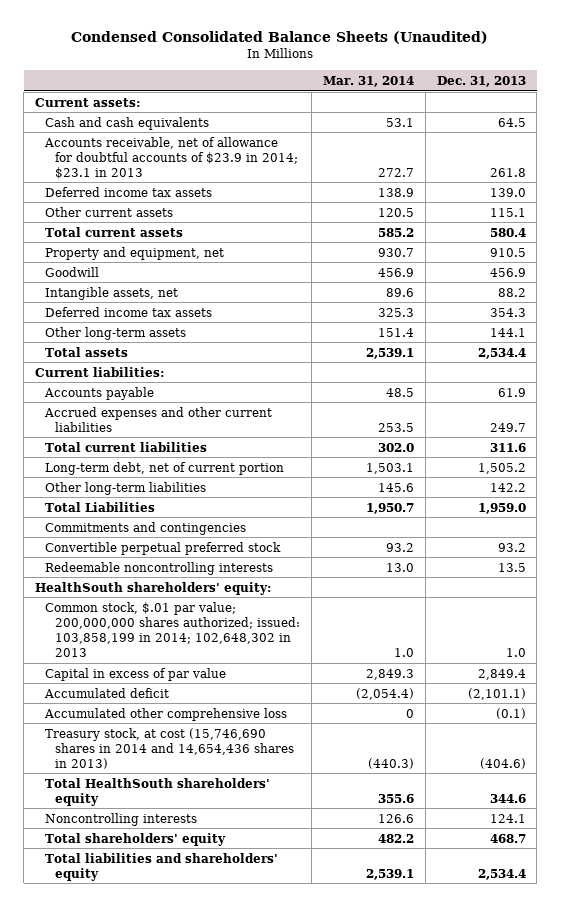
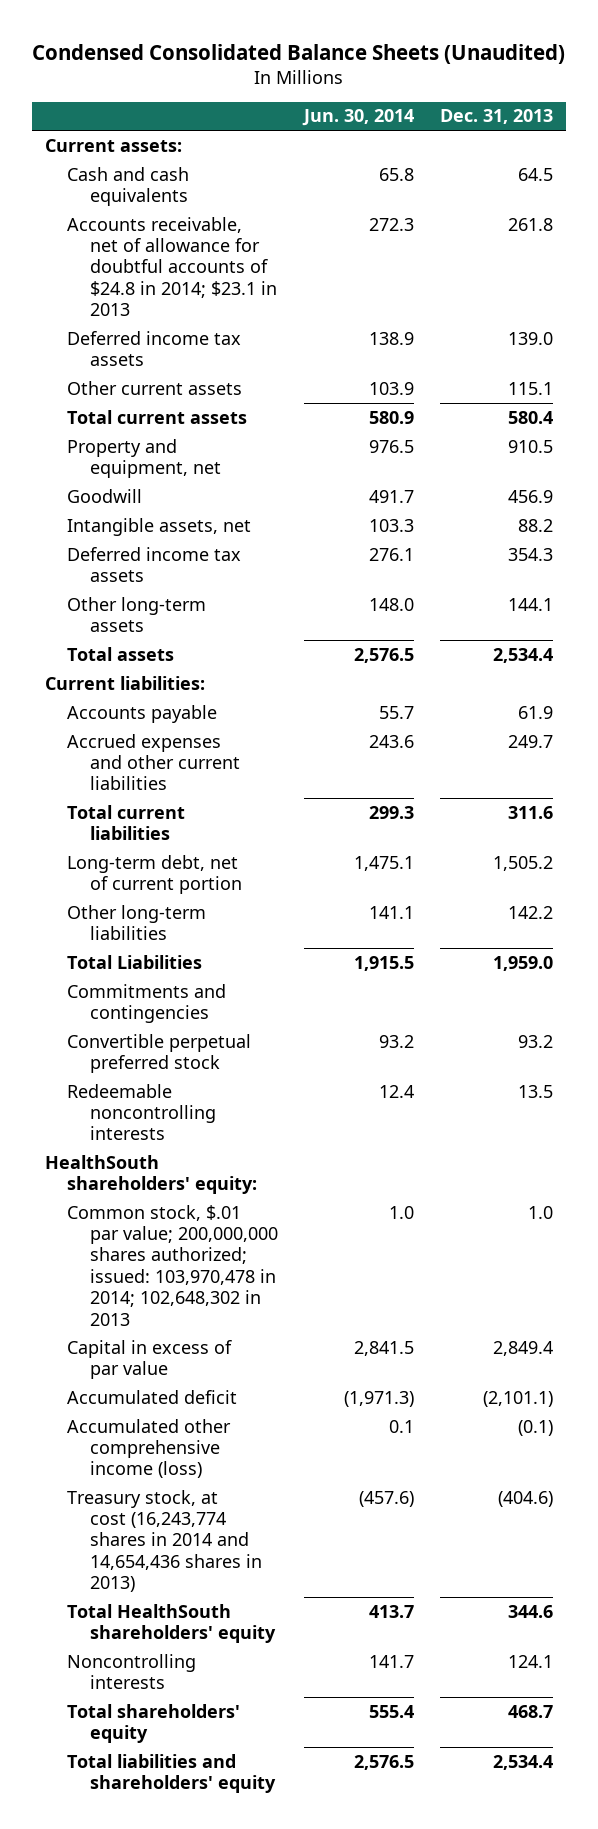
[322,75,414,87] Mar. 31, 2014 -> none
none -> [302,109,415,127] Jun. 30, 2014
[44,136,298,179] Accounts receivable, net of allowance for doubtful accounts of $23.9 in 2014; $23.1 in 2013 -> [67,216,277,317] Accounts receivable, net of allowance for doubtful accounts of $24.8 in 2014; $23.1 in 2013
[45,601,300,657] Common stock, $.01 par value; 200,000,000 shares authorized; issued: 103,858,199 in 2014; 102,648,302 in 2013 -> [67,1204,278,1326] Common stock, $.01 par value; 200,000,000 shares authorized; issued: 103,970,478 in 2014; 102,648,302 in 2013
[44,707,288,721] Accumulated other comprehensive loss -> [67,1418,232,1479] Accumulated other comprehensive income (loss)
[45,727,294,769] Treasury stock, at cost (15,746,690 shares in 2014 and 14,654,436 shares in 2013) -> [67,1489,262,1593] Treasury stock, at cost (16,243,774 shares in 2014 and 14,654,436 shares in 2013)

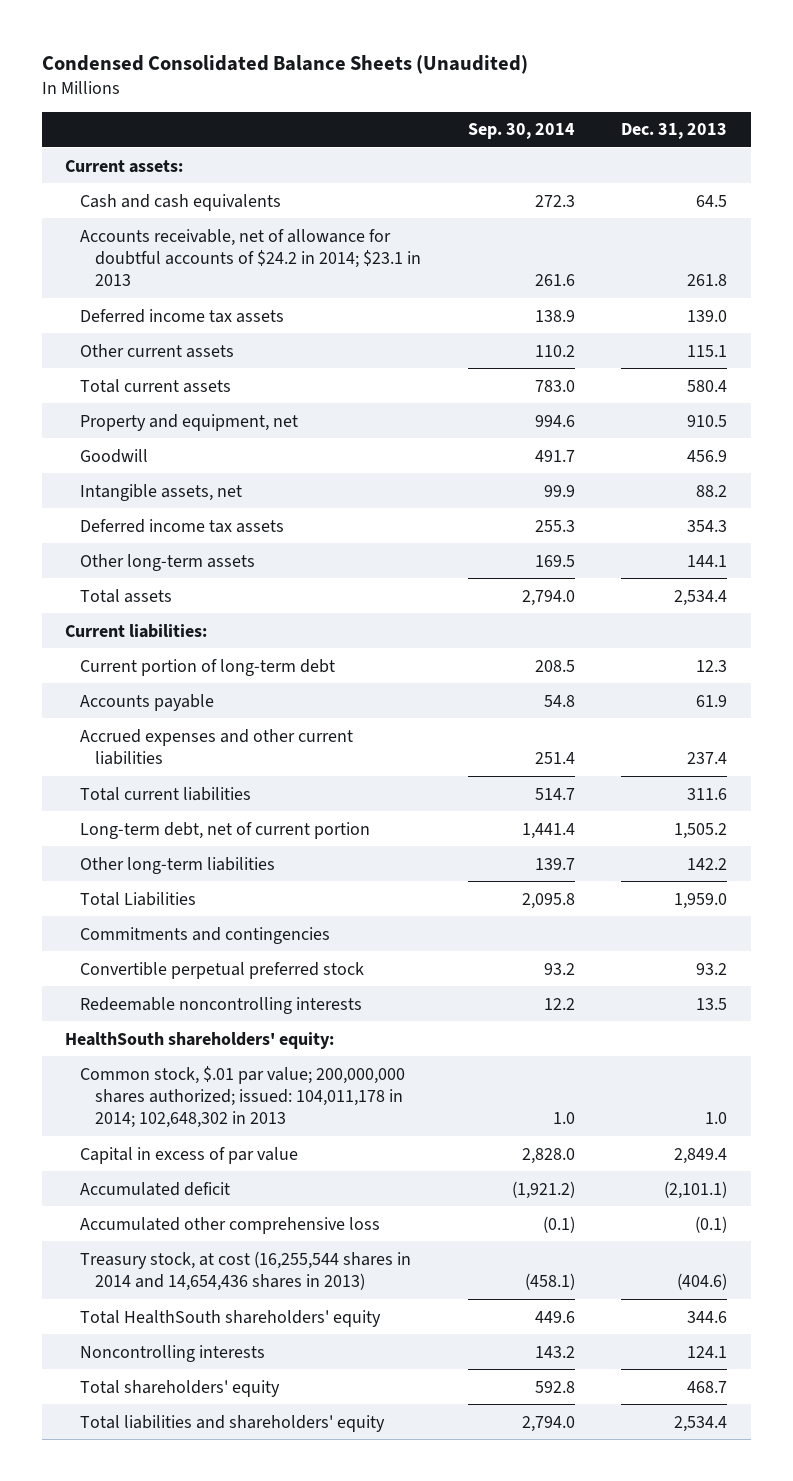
[302,109,415,127] Jun. 30, 2014 -> none
none -> [467,123,575,140] Sep. 30, 2014
[67,216,277,317] Accounts receivable, net of allowance for doubtful accounts of $24.8 in 2014; $23.1 in 2013 -> [80,228,422,287] Accounts receivable, net of allowance for doubtful accounts of $24.2 in 2014; $23.1 in 2013
none -> [80,658,336,676] Current portion of long-term debt
[508,734,554,748] 249.7 -> [687,751,728,764] 237.4
[67,1204,278,1326] Common stock, $.01 par value; 200,000,000 shares authorized; issued: 103,970,478 in 2014; 102,648,302 in 2013 -> [80,1065,406,1129] Common stock, $.01 par value; 200,000,000 shares authorized; issued: 104,011,178 in 2014; 102,648,302 in 2013
[67,1418,232,1479] Accumulated other comprehensive income (loss) -> [80,1216,381,1234] Accumulated other comprehensive loss
[67,1489,262,1593] Treasury stock, at cost (16,243,774 shares in 2014 and 14,654,436 shares in 2013) -> [80,1250,412,1291] Treasury stock, at cost (16,255,544 shares in 2014 and 14,654,436 shares in 2013)

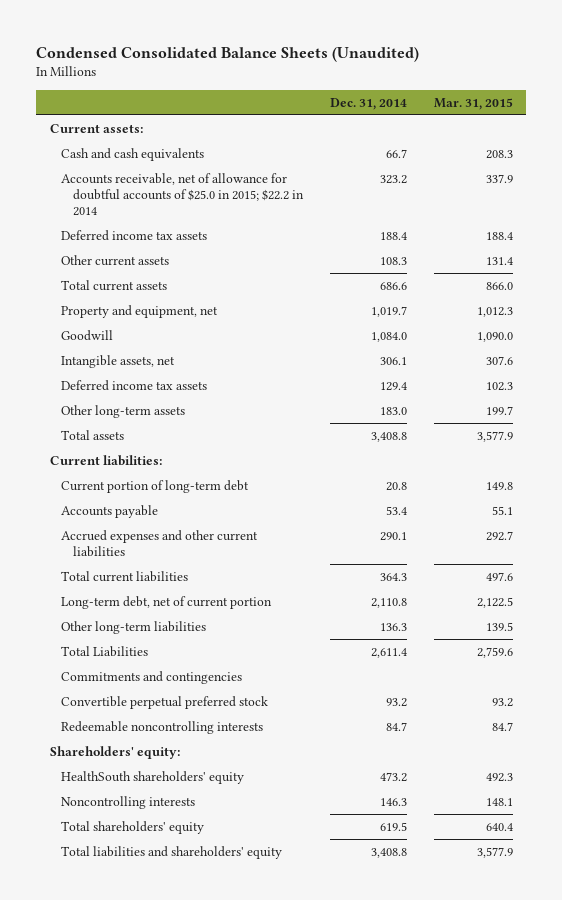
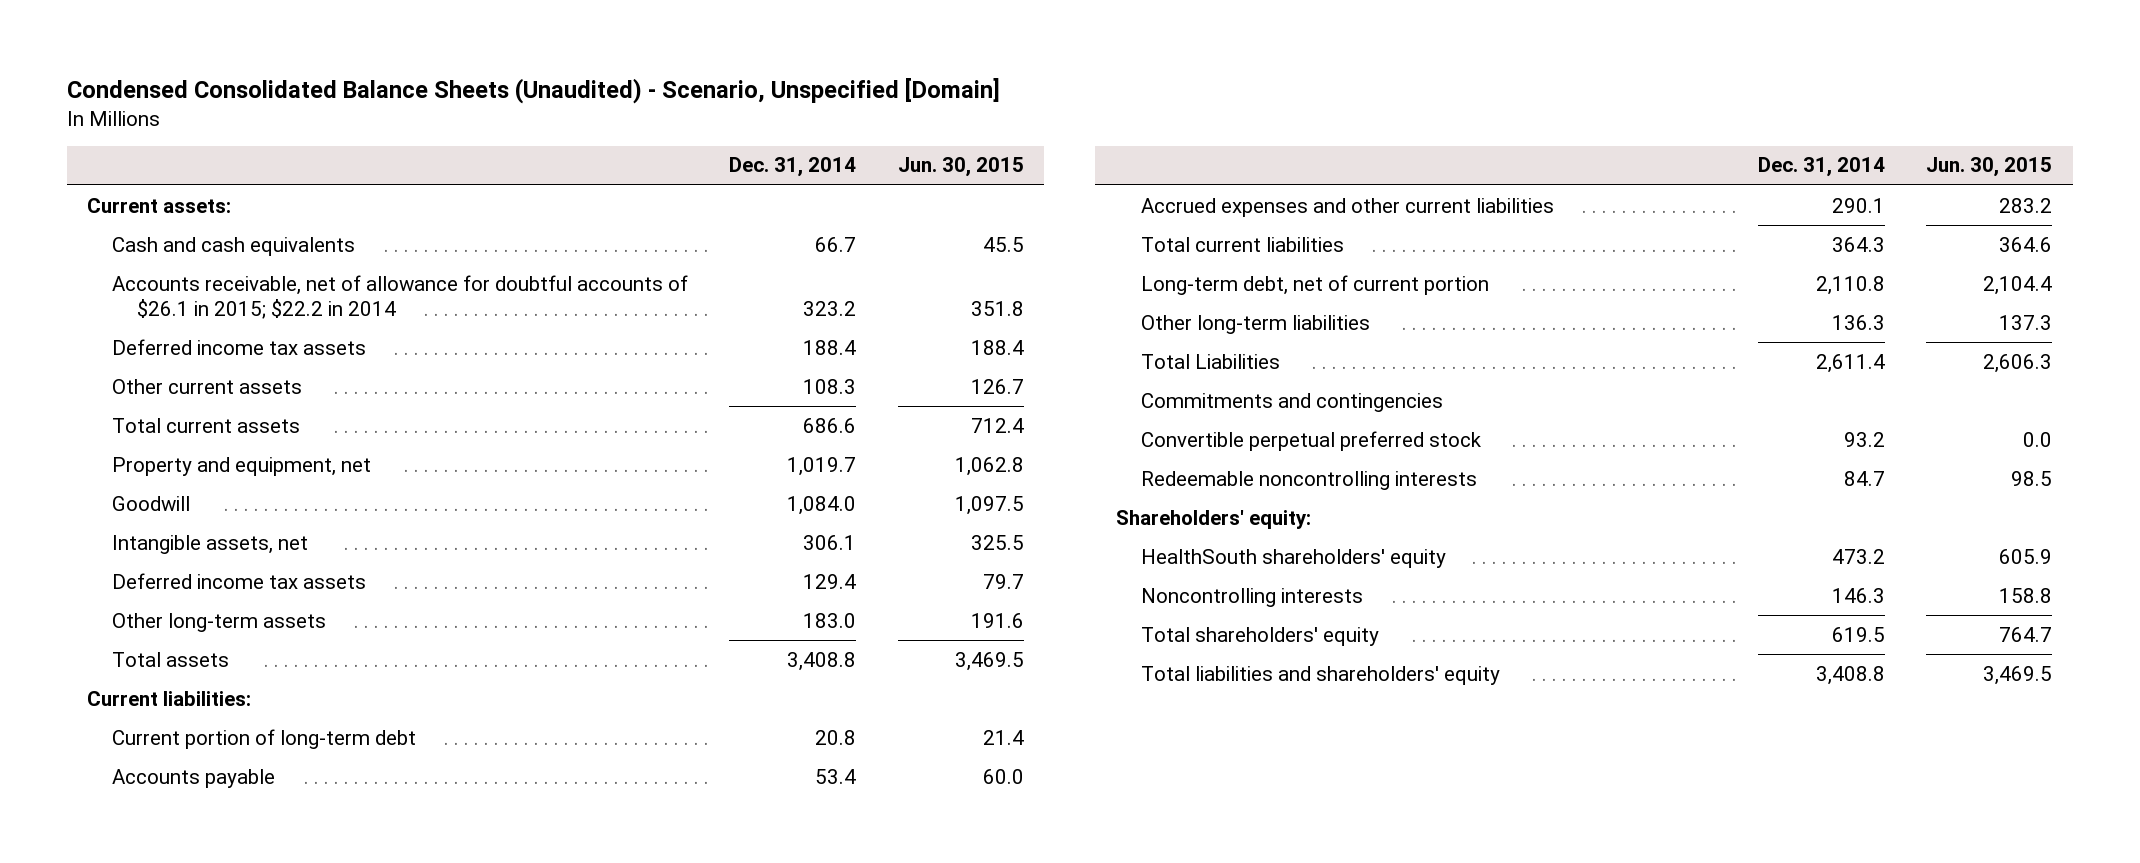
[36,46,420,62] Condensed Consolidated Balance Sheets (Unaudited) -> [66,78,1000,105] Condensed Consolidated Balance Sheets (Unaudited) - Scenario, Unspecified [Domain]
[433,97,513,110] Mar. 31, 2015 -> none
none -> [897,157,1024,178] Jun. 30, 2015
[61,172,304,216] Accounts receivable, net of allowance for doubtful accounts of $25.0 in 2015; $22.2 in 2014 -> [111,274,688,320] Accounts receivable, net of allowance for doubtful accounts of $26.1 in 2015; $22.2 in 2014

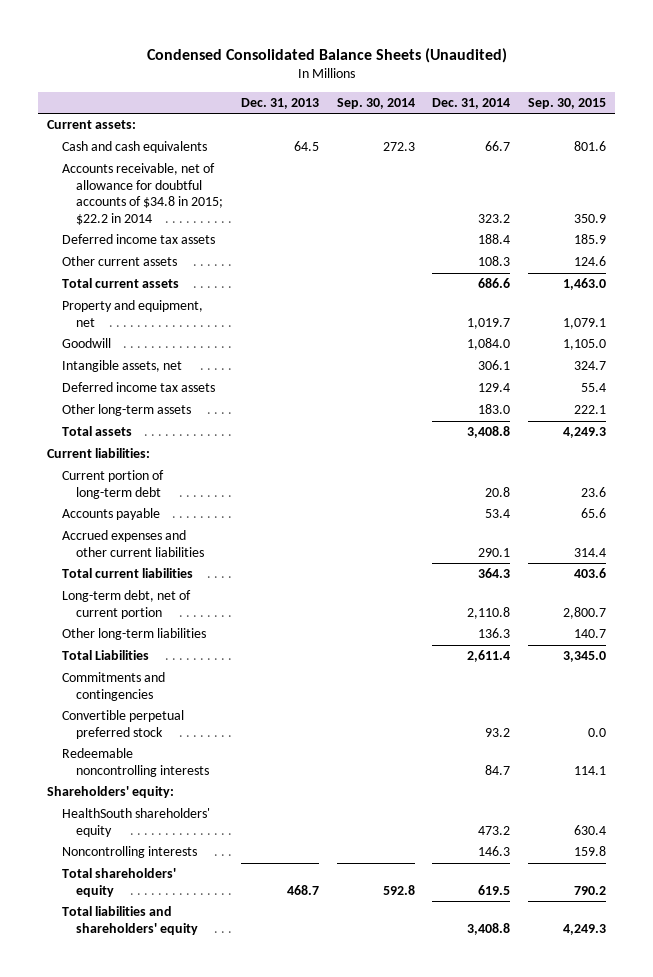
[66,78,1000,105] Condensed Consolidated Balance Sheets (Unaudited) - Scenario, Unspecified [Domain] -> [146,47,507,63] Condensed Consolidated Balance Sheets (Unaudited)
[897,157,1024,178] Jun. 30, 2015 -> none
none -> [241,98,320,110] Dec. 31, 2013
none -> [336,98,415,110] Sep. 30, 2014
none -> [528,98,607,110] Sep. 30, 2015
[111,274,688,320] Accounts receivable, net of allowance for doubtful accounts of $26.1 in 2015; $22.2 in 2014 -> [61,163,224,226] Accounts receivable, net of allowance for doubtful accounts of $34.8 in 2015; $22.2 in 2014

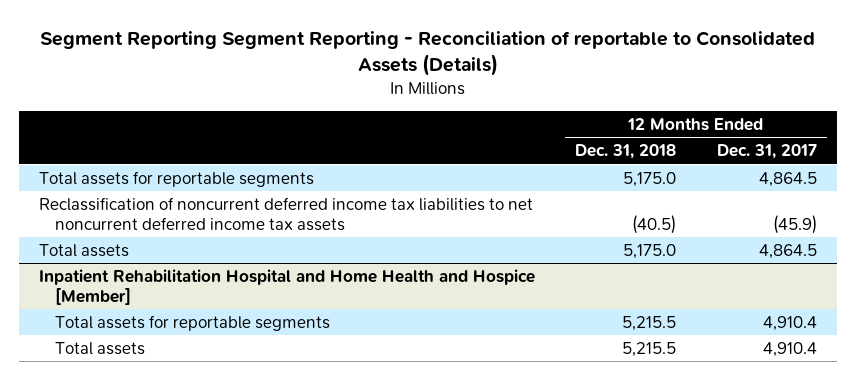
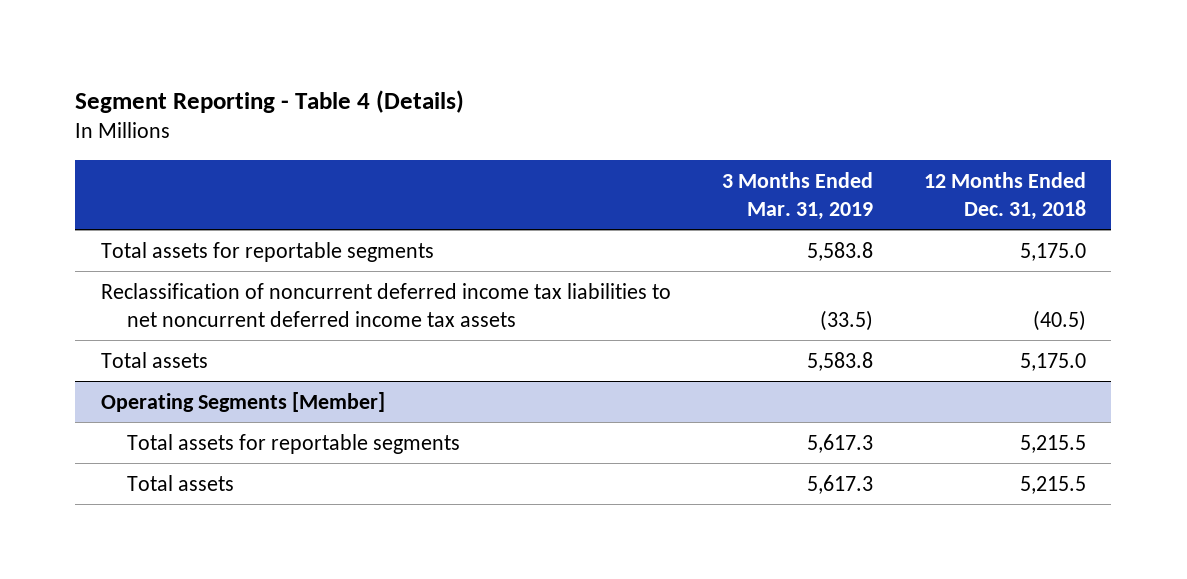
[39,31,815,77] Segment Reporting Segment Reporting - Reconciliation of reportable to Consolidated Assets (Details) -> [75,90,465,114] Segment Reporting - Table 4 (Details)
[717,144,818,160] Dec. 31, 2017 -> none
none -> [721,171,873,220] 3 Months Ended Mar. 31, 2019
[38,268,535,305] Inpatient Rehabilitation Hospital and Home Health and Hospice [Member] -> [100,391,385,412] Operating Segments [Member]

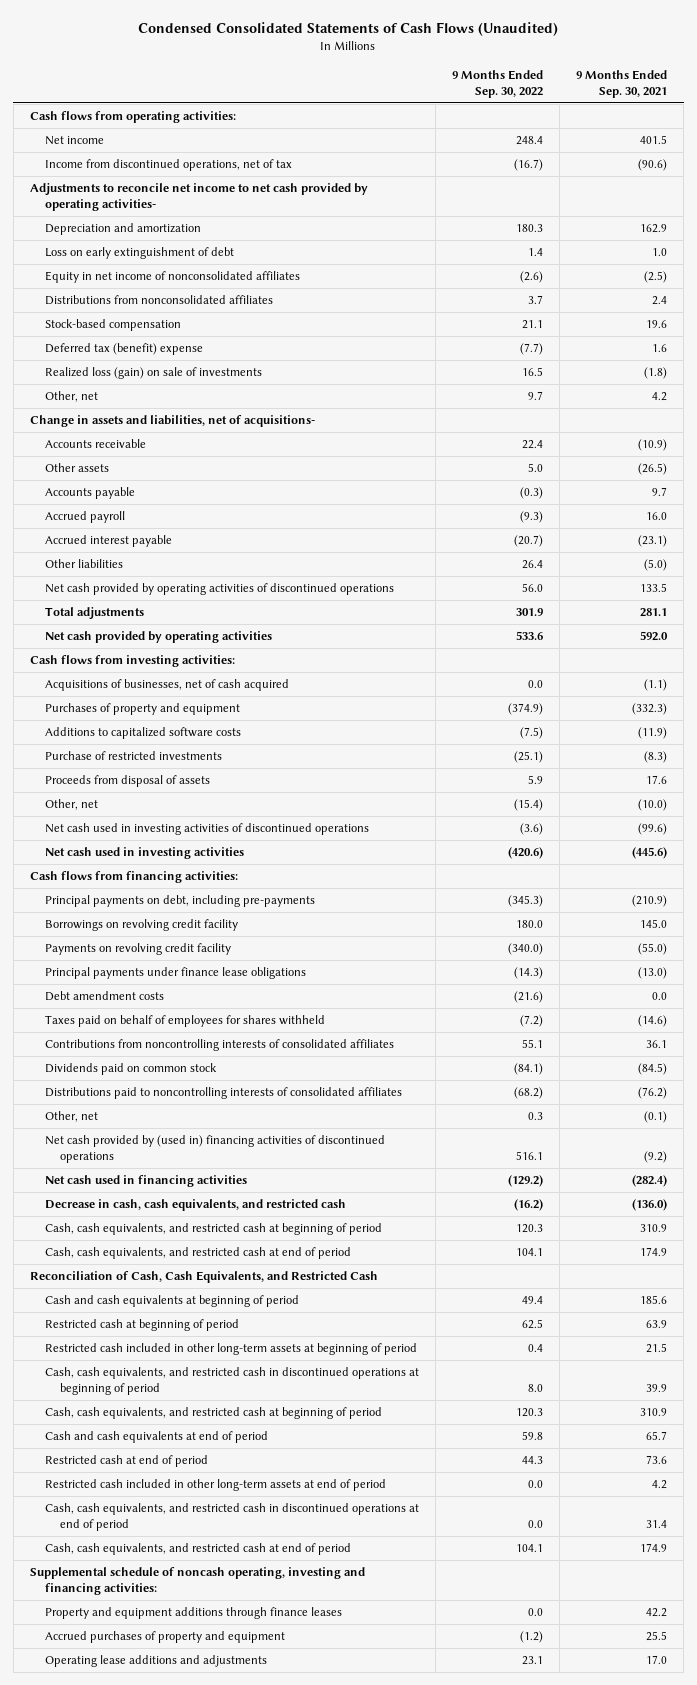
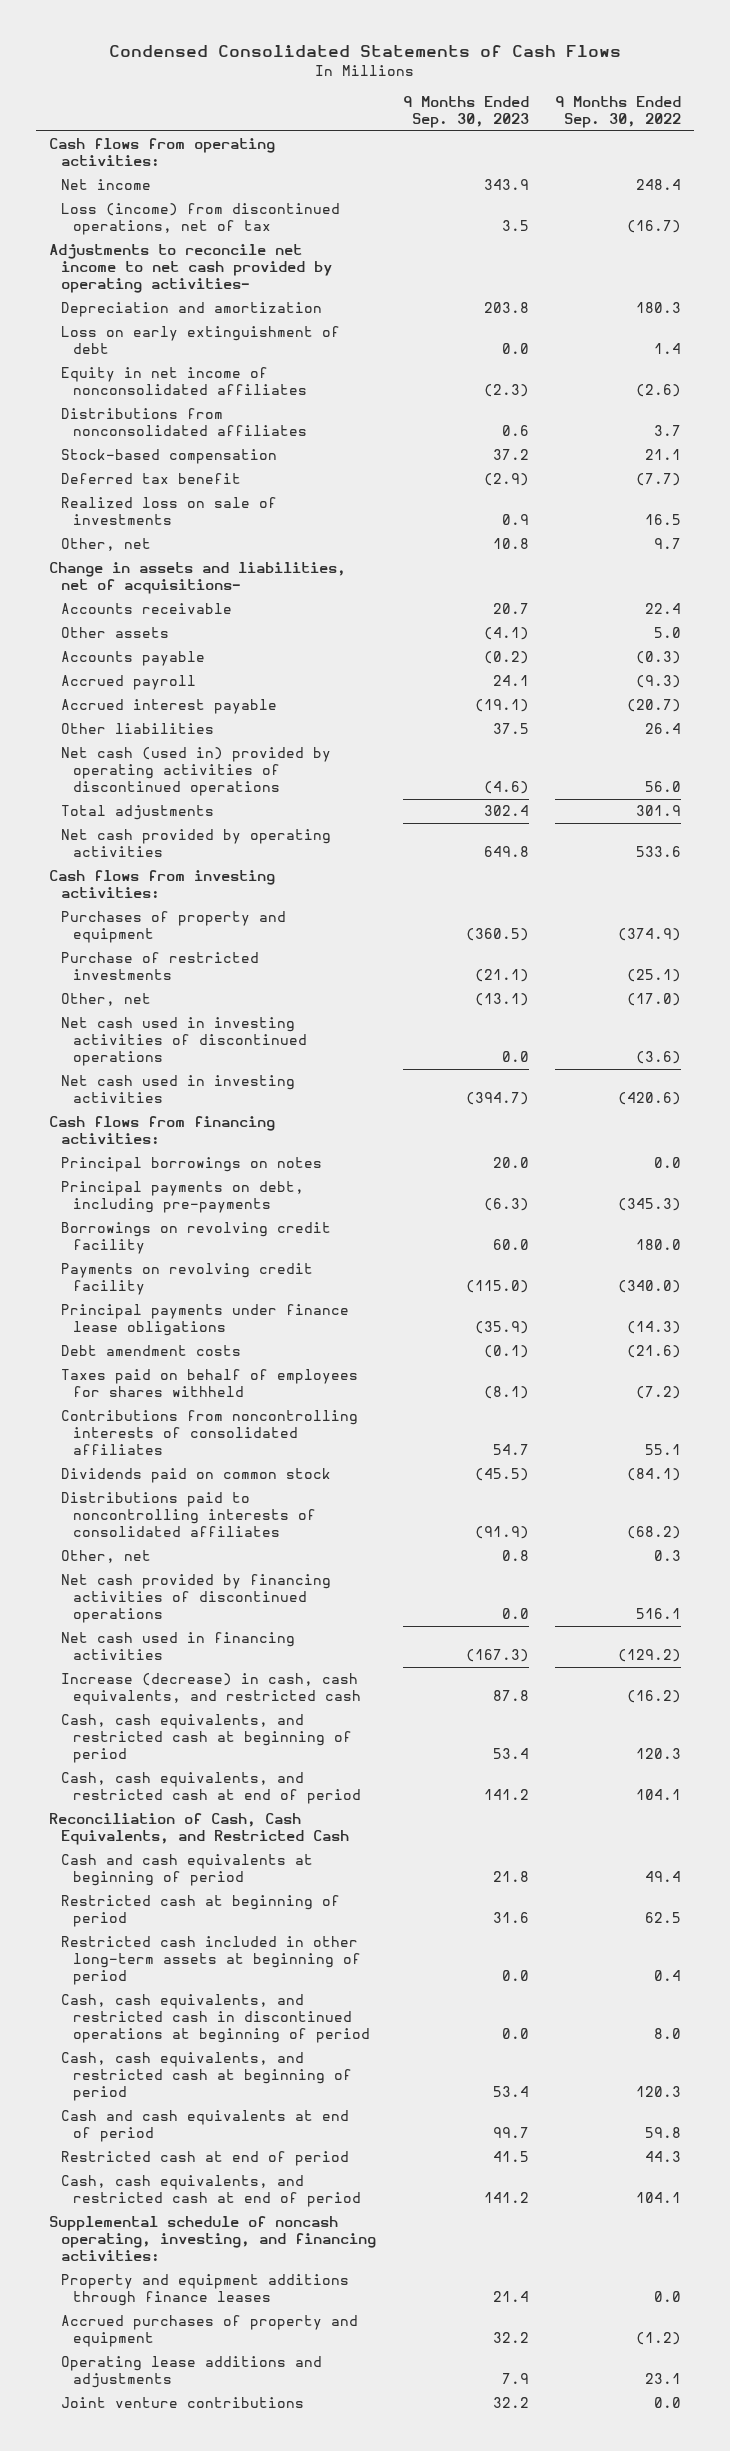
[138,21,559,36] Condensed Consolidated Statements of Cash Flows (Unaudited) -> [109,45,622,58] Condensed Consolidated Statements of Cash Flows
[576,69,668,98] 9 Months Ended Sep. 30, 2021 -> none
none -> [402,96,529,129] 9 Months Ended Sep. 30, 2023
[45,159,293,172] Income from discontinued operations, net of tax -> [61,203,341,236] Loss (income) from discontinued operations, net of tax
[45,343,204,356] Deferred tax (benefit) expense -> [61,473,242,485] Deferred tax benefit
[45,367,263,380] Realized loss (gain) on sale of investments -> [61,497,278,526] Realized loss on sale of investments
[45,583,395,596] Net cash provided by operating activities of discontinued operations -> [61,747,332,797] Net cash (used in) provided by operating activities of discontinued operations
[45,679,290,692] Acquisitions of businesses, net of cash acquired -> none
[45,727,242,740] Additions to capitalized software costs -> none
[45,775,211,788] Proceeds from disposal of assets -> none
[514,799,544,812] (15.4) -> [627,993,682,1007] (17.0)
none -> [61,1157,323,1173] Principal borrowings on notes
[45,1135,386,1164] Net cash provided by (used in) financing activities of discontinued operations -> [61,1574,332,1624] Net cash provided by financing activities of discontinued operations
[45,1199,347,1212] Decrease in cash, cash equivalents, and restricted cash -> [61,1673,362,1706] Increase (decrease) in cash, cash equivalents, and restricted cash
[45,1479,387,1492] Restricted cash included in other long-term assets at end of period -> none
[45,1503,420,1532] Cash, cash equivalents, and restricted cash in discontinued operations at end of period -> none
[29,1567,365,1596] Supplemental schedule of noncash operating, investing and financing activities: -> [48,2216,377,2262] Supplemental schedule of noncash operating, investing, and financing activities:
none -> [61,2397,305,2409] Joint venture contributions

